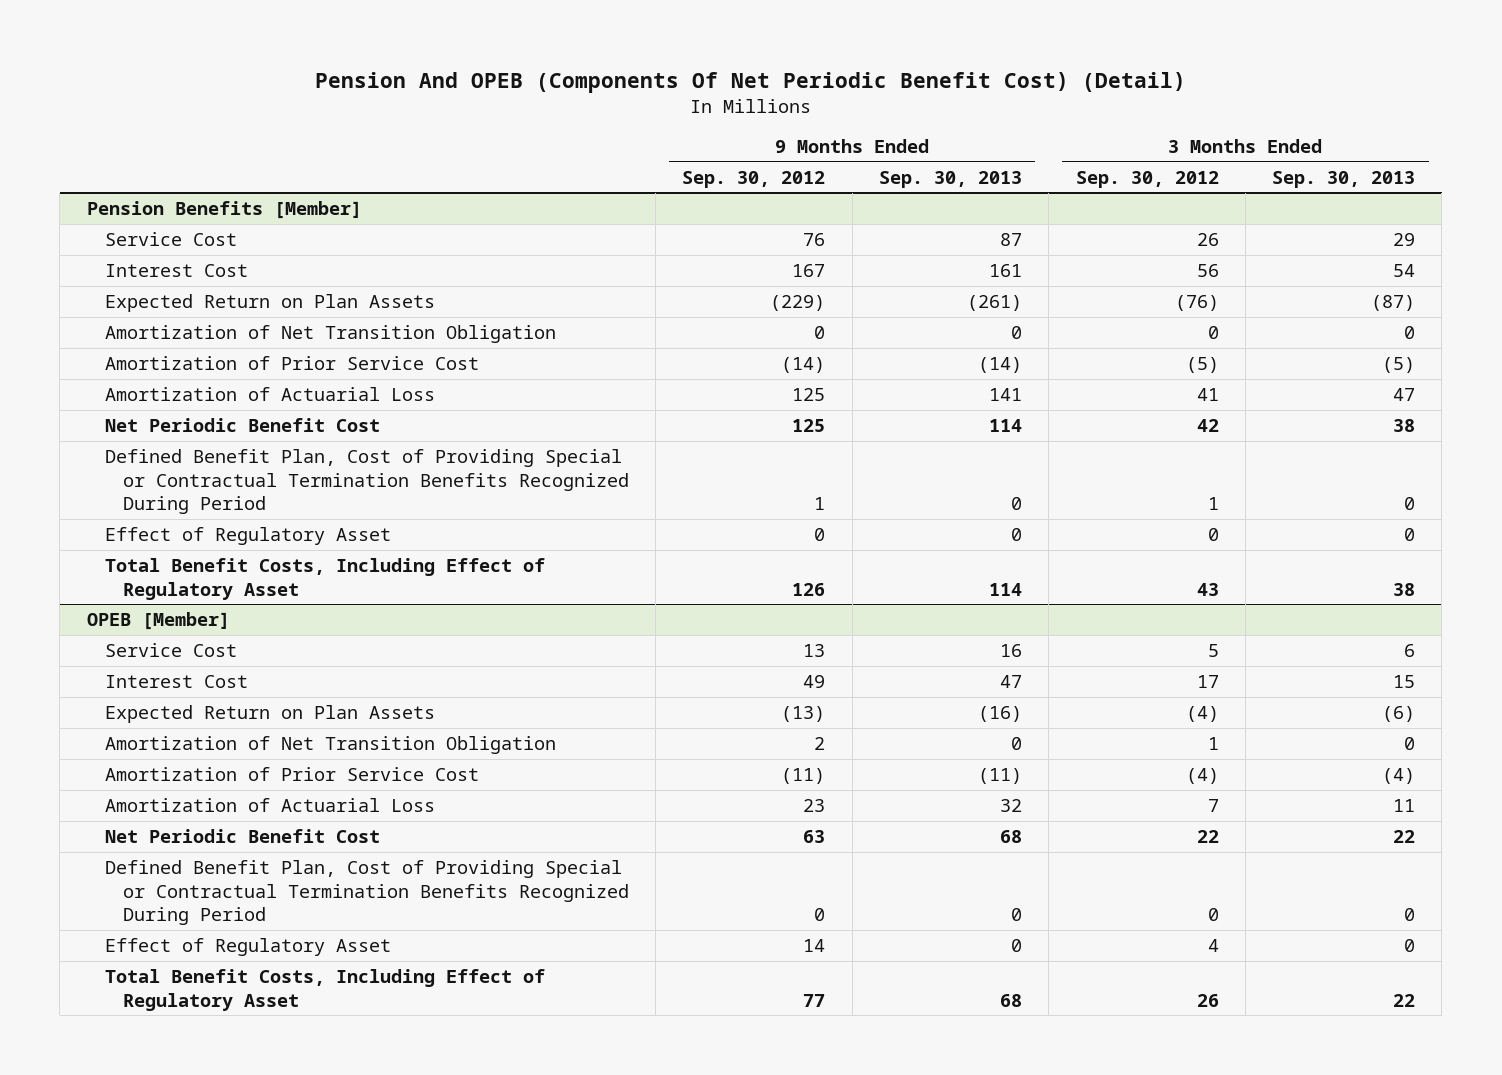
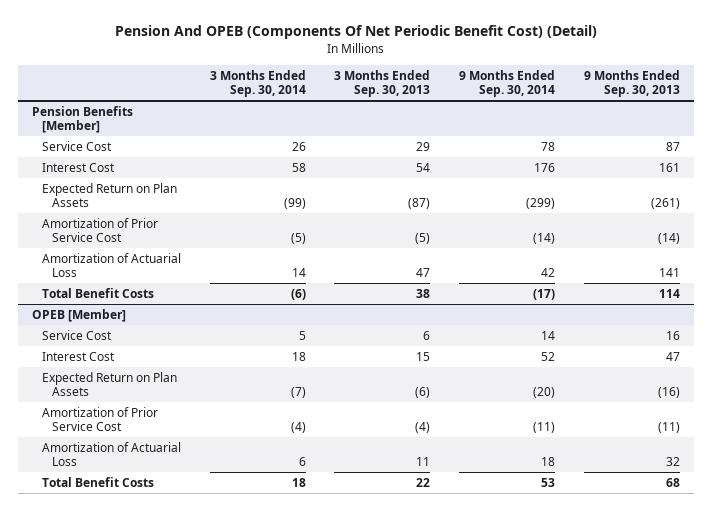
[682,170,826,188] Sep. 30, 2012 -> none
[1075,170,1219,188] Sep. 30, 2012 -> none
none -> [209,69,306,97] 3 Months Ended Sep. 30, 2014
none -> [459,69,556,97] 9 Months Ended Sep. 30, 2014
[104,324,556,343] Amortization of Net Transition Obligation -> none
[104,448,629,515] Defined Benefit Plan, Cost of Providing Special or Contractual Termination Benefits Recognized During Period -> none
[104,526,391,545] Effect of Regulatory Asset -> none
[104,557,545,600] Total Benefit Costs, Including Effect of Regulatory Asset -> none
[104,417,380,432] Net Periodic Benefit Cost -> [42,287,155,298] Total Benefit Costs
[104,735,556,754] Amortization of Net Transition Obligation -> none
[104,859,629,926] Defined Benefit Plan, Cost of Providing Special or Contractual Termination Benefits Recognized During Period -> none
[104,937,391,956] Effect of Regulatory Asset -> none
[104,968,545,1011] Total Benefit Costs, Including Effect of Regulatory Asset -> none
[104,828,380,843] Net Periodic Benefit Cost -> [42,476,155,487] Total Benefit Costs

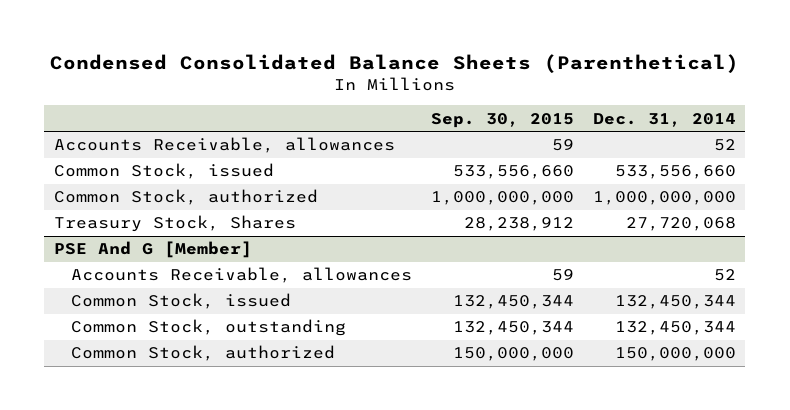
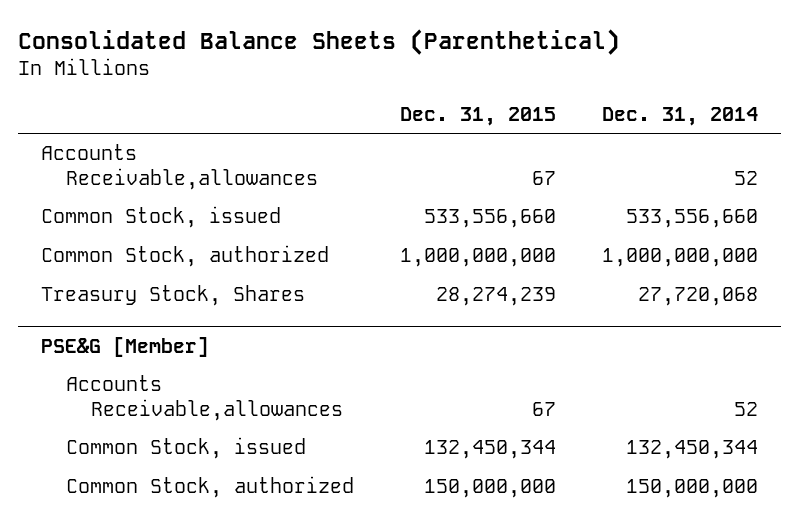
[49,53,739,73] Condensed Consolidated Balance Sheets (Parenthetical) -> [18,28,621,55] Consolidated Balance Sheets (Parenthetical)
[430,112,574,128] Sep. 30, 2015 -> none
none -> [400,106,557,126] Dec. 31, 2015
[53,137,395,154] Accounts Receivable, allowances -> [41,144,319,191] Accounts Receivable,allowances
[53,241,252,259] PSE And G [Member] -> [41,336,210,357] PSE&G [Member]
[70,267,412,284] Accounts Receivable, allowances -> [66,375,343,422] Accounts Receivable,allowances
[70,319,346,337] Common Stock, outstanding -> none

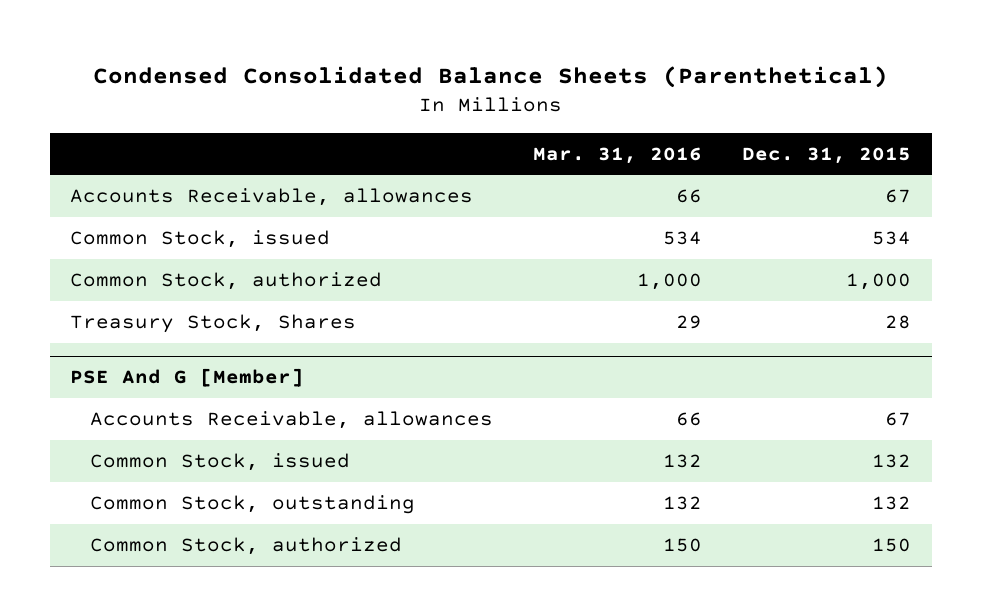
[18,28,621,55] Consolidated Balance Sheets (Parenthetical) -> [92,65,888,88] Condensed Consolidated Balance Sheets (Parenthetical)
[602,106,759,126] Dec. 31, 2014 -> none
none -> [533,146,703,164] Mar. 31, 2016
[41,144,319,191] Accounts Receivable,allowances -> [70,188,474,207] Accounts Receivable, allowances
[424,209,557,229] 533,556,660 -> [872,231,912,246] 534
[400,248,557,268] 1,000,000,000 -> [846,273,912,291] 1,000
[436,287,557,307] 28,274,239 -> [885,315,912,330] 28
[41,336,210,357] PSE&G [Member] -> [70,368,305,388] PSE And G [Member]
[66,375,343,422] Accounts Receivable,allowances -> [89,411,493,430] Accounts Receivable, allowances
[424,440,557,460] 132,450,344 -> [872,454,912,469] 132
none -> [89,495,415,515] Common Stock, outstanding
[424,479,557,499] 150,000,000 -> [872,538,912,553] 150

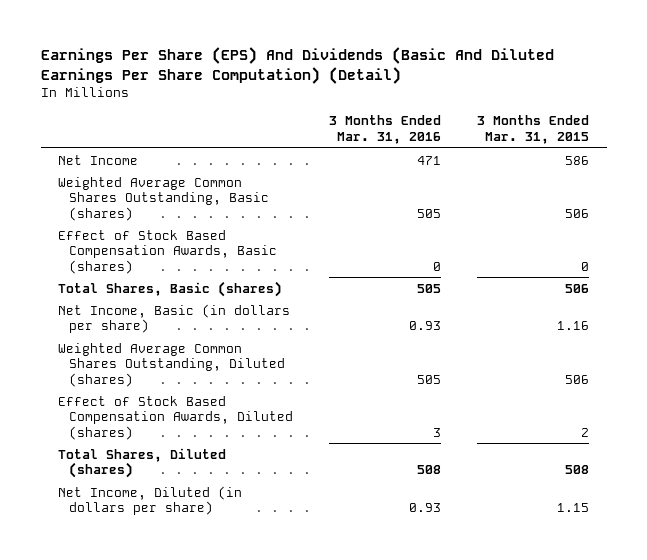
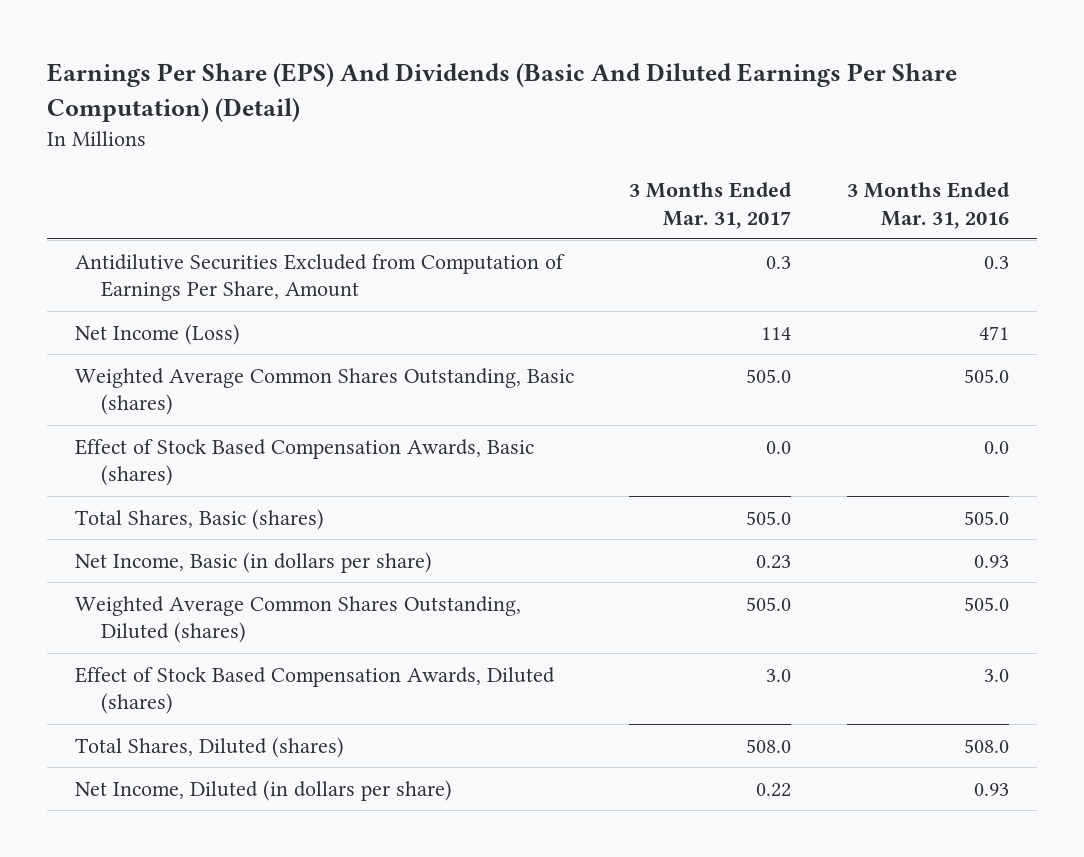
[476,115,589,144] 3 Months Ended Mar. 31, 2015 -> none
none -> [629,181,793,229] 3 Months Ended Mar. 31, 2017
none -> [74,253,565,302] Antidilutive Securities Excluded from Computation of Earnings Per Share, Amount
[58,154,139,165] Net Income -> [74,323,240,345] Net Income (Loss)
[416,208,441,218] 505 -> [964,368,1010,383] 505.0
[432,261,441,271] 0 -> [984,440,1010,454] 0.0
[416,283,441,293] 505 -> [964,510,1010,525] 505.0
[416,374,441,384] 505 -> [964,596,1010,611] 505.0
[432,427,441,437] 3 -> [984,668,1010,682] 3.0
[416,465,441,475] 508 -> [964,738,1010,753] 508.0

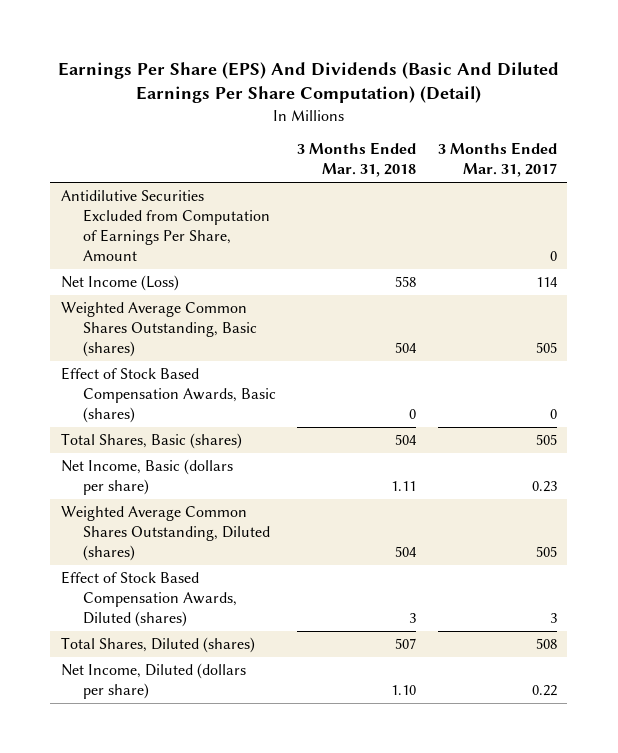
[847,181,1011,229] 3 Months Ended Mar. 31, 2016 -> none
none -> [297,142,417,178] 3 Months Ended Mar. 31, 2018
[766,255,792,269] 0.3 -> [549,250,557,261] 0
[746,368,792,383] 505.0 -> [535,341,557,353] 505
[766,440,792,454] 0.0 -> [549,408,557,419] 0
[746,510,792,525] 505.0 -> [535,433,557,445] 505
[74,551,432,573] Net Income, Basic (in dollars per share) -> [61,458,234,495] Net Income, Basic (dollars per share)
[746,596,792,611] 505.0 -> [535,545,557,557] 505
[766,668,792,682] 3.0 -> [549,612,557,623] 3
[746,738,792,753] 508.0 -> [535,637,557,649] 508
[74,779,452,801] Net Income, Diluted (in dollars per share) -> [61,662,247,699] Net Income, Diluted (dollars per share)

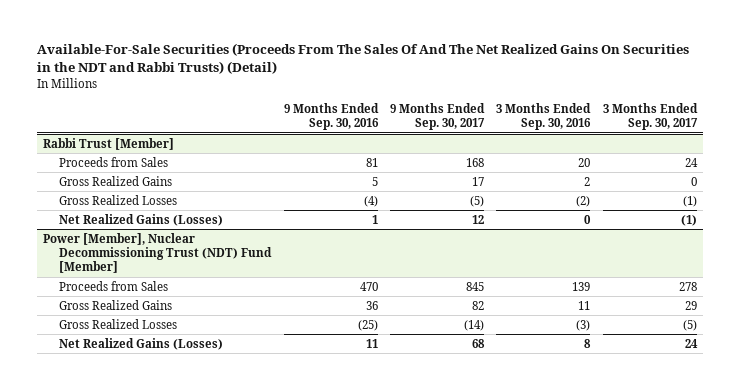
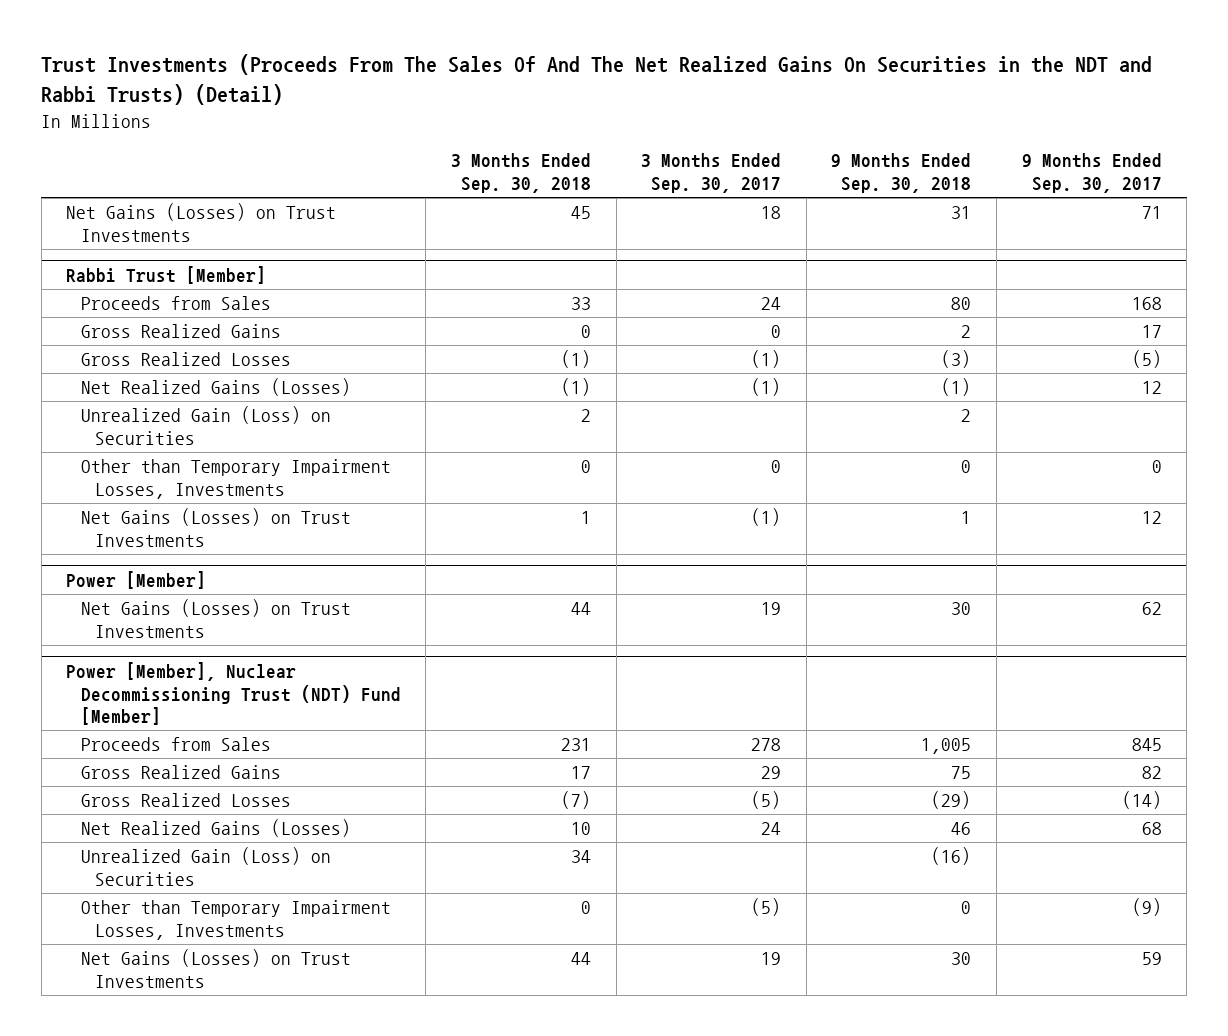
[36,43,689,75] Available-For-Sale Securities (Proceeds From The Sales Of And The Net Realized Gains On Securities in the NDT and Rabbi Trusts) (Detail) -> [41,53,1153,105] Trust Investments (Proceeds From The Sales Of And The Net Realized Gains On Securities in the NDT and Rabbi Trusts) (Detail)
[283,102,379,131] 9 Months Ended Sep. 30, 2016 -> none
[496,102,592,131] 3 Months Ended Sep. 30, 2016 -> none
none -> [450,153,591,194] 3 Months Ended Sep. 30, 2018
none -> [831,153,972,194] 9 Months Ended Sep. 30, 2018
none -> [66,203,337,243] Net Gains (Losses) on Trust Investments
none -> [80,406,331,446] Unrealized Gain (Loss) on Securities
none -> [80,459,391,500] Other than Temporary Impairment Losses, Investments
none -> [80,508,351,548] Net Gains (Losses) on Trust Investments
none -> [66,570,207,589] Power [Member]
none -> [80,599,351,639] Net Gains (Losses) on Trust Investments
none -> [80,847,331,887] Unrealized Gain (Loss) on Securities
none -> [80,900,391,941] Other than Temporary Impairment Losses, Investments
none -> [80,949,351,989] Net Gains (Losses) on Trust Investments

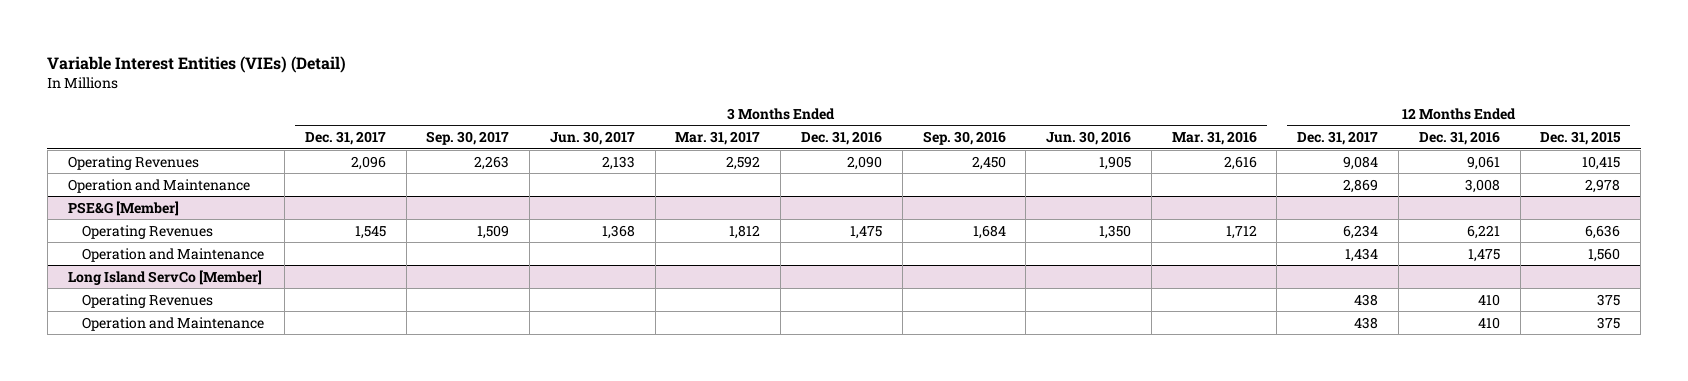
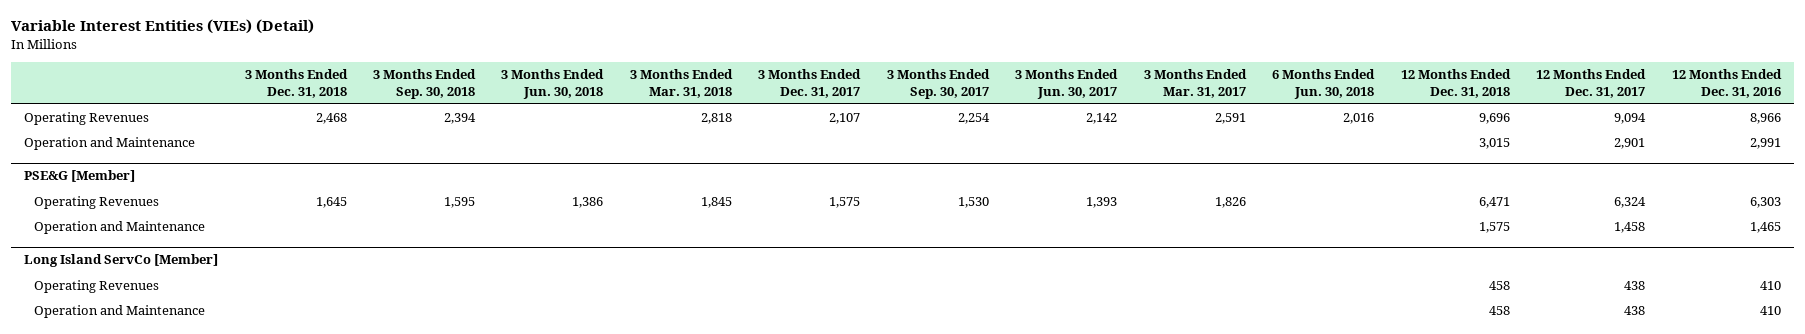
[801,131,883,146] Dec. 31, 2016 -> none
[922,131,1006,146] Sep. 30, 2016 -> none
[1046,131,1132,146] Jun. 30, 2016 -> none
[1171,131,1257,146] Mar. 31, 2016 -> none
[1540,131,1622,146] Dec. 31, 2015 -> none
none -> [244,69,348,98] 3 Months Ended Dec. 31, 2018
none -> [373,69,477,99] 3 Months Ended Sep. 30, 2018
none -> [501,69,605,99] 3 Months Ended Jun. 30, 2018
none -> [629,69,733,98] 3 Months Ended Mar. 31, 2018
none -> [1272,69,1376,99] 6 Months Ended Jun. 30, 2018
none -> [1400,69,1511,98] 12 Months Ended Dec. 31, 2018
[350,155,386,170] 2,096 -> [829,113,861,125] 2,107
[474,155,510,170] 2,263 -> [957,113,990,125] 2,254
[601,155,635,170] 2,133 -> [1086,113,1118,125] 2,142
[726,155,761,170] 2,592 -> [1214,113,1246,125] 2,591
[1343,155,1379,170] 9,084 -> [1614,113,1647,125] 9,094
[1466,155,1500,170] 9,061 -> [1749,113,1781,125] 8,966
[1343,178,1379,193] 2,869 -> [1614,138,1646,150] 2,901
[1464,178,1500,193] 3,008 -> [1749,138,1781,150] 2,991
[354,225,386,239] 1,545 -> [829,197,861,209] 1,575
[477,224,510,239] 1,509 -> [957,197,989,209] 1,530
[601,224,635,239] 1,368 -> [1086,197,1118,209] 1,393
[729,224,761,239] 1,812 -> [1214,197,1246,209] 1,826
[1343,224,1379,239] 6,234 -> [1614,197,1647,209] 6,324
[1466,224,1500,239] 6,221 -> [1749,197,1781,209] 6,303
[1345,247,1379,262] 1,434 -> [1614,222,1646,234] 1,458
[1467,248,1500,262] 1,475 -> [1749,222,1781,234] 1,465

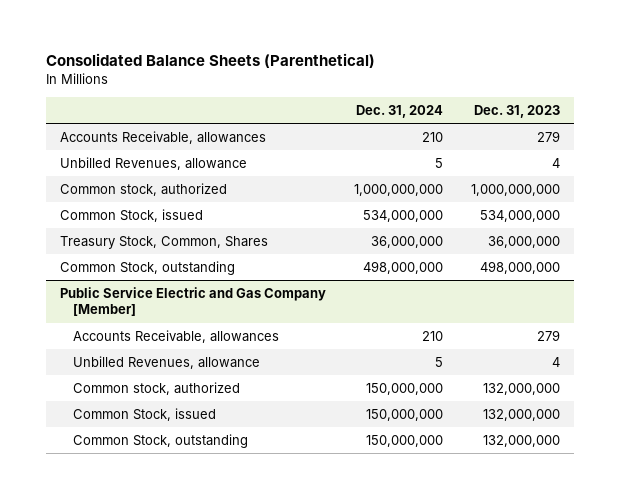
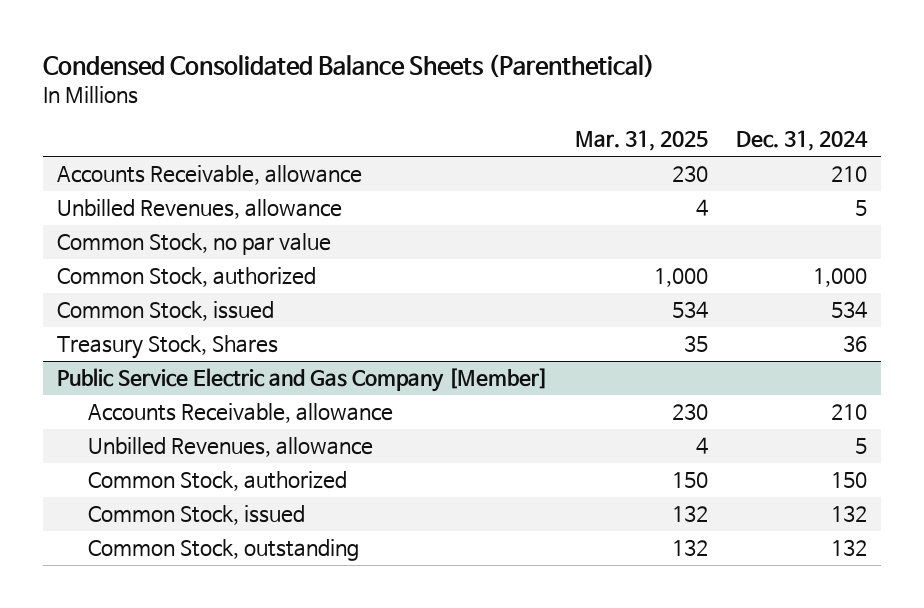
[45,53,375,69] Consolidated Balance Sheets (Parenthetical) -> [42,54,655,79] Condensed Consolidated Balance Sheets (Parenthetical)
[474,105,561,119] Dec. 31, 2023 -> none
none -> [575,130,709,152] Mar. 31, 2025
[60,130,267,144] Accounts Receivable, allowances -> [56,165,362,186] Accounts Receivable, allowance
[60,260,236,275] Common Stock, outstanding -> none
none -> [56,233,331,256] Common Stock, no par value
[60,182,228,196] Common stock, authorized -> [56,267,316,288] Common Stock, authorized
[354,183,444,196] 1,000,000,000 -> [813,268,868,288] 1,000
[363,209,444,222] 534,000,000 -> [831,301,868,319] 534
[60,235,269,249] Treasury Stock, Common, Shares -> [56,335,278,360] Treasury Stock, Shares
[371,235,444,248] 36,000,000 -> [843,335,868,353] 36
[72,329,279,343] Accounts Receivable, allowances -> [87,403,393,424] Accounts Receivable, allowance
[72,381,240,395] Common stock, authorized -> [87,471,347,492] Common Stock, authorized
[366,382,444,395] 150,000,000 -> [831,472,868,489] 150
[366,408,444,421] 150,000,000 -> [831,505,868,523] 132
[366,434,444,447] 150,000,000 -> [831,539,868,557] 132

